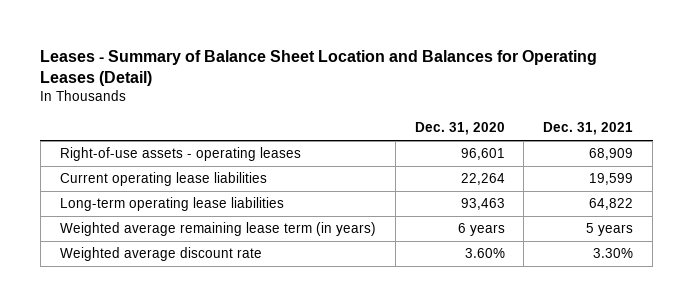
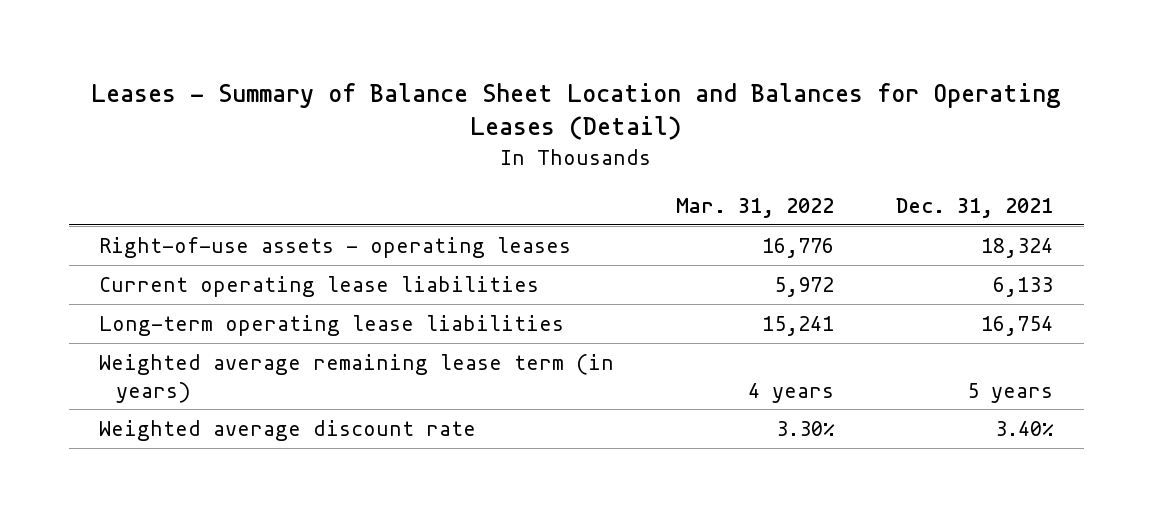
[414,122,505,136] Dec. 31, 2020 -> none
none -> [676,197,835,218] Mar. 31, 2022
[589,148,634,161] 68,909 -> [980,237,1053,258] 18,324
[589,173,634,186] 19,599 -> [992,276,1053,297] 6,133
[589,198,634,211] 64,822 -> [980,315,1053,336] 16,754
[593,248,634,259] 3.30% -> [994,420,1054,436] 3.40%

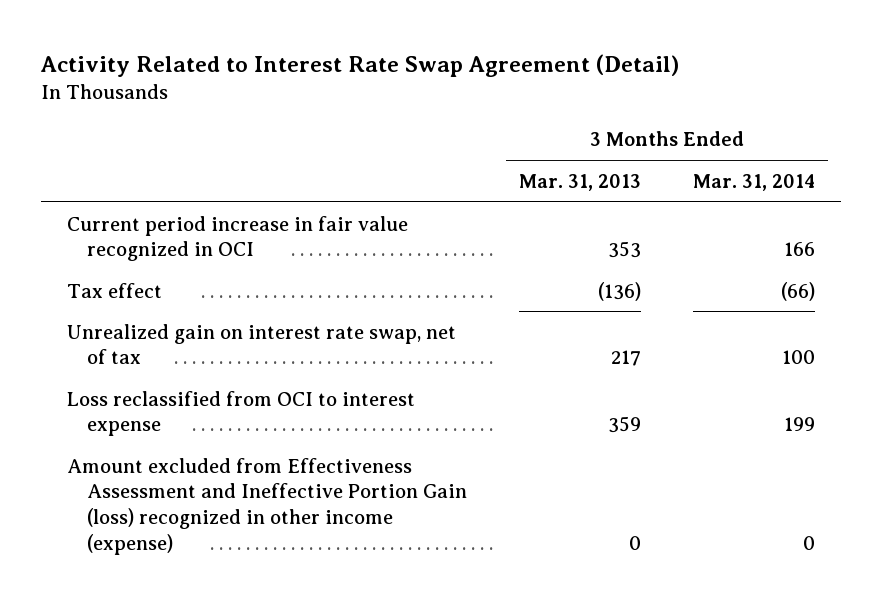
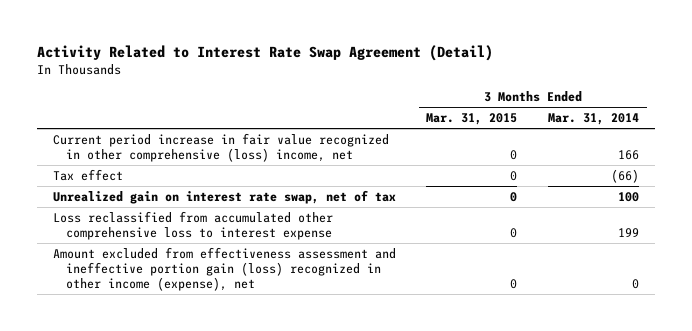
[519,173,642,191] Mar. 31, 2013 -> none
none -> [426,112,518,125] Mar. 31, 2015
[66,215,408,262] Current period increase in fair value recognized in OCI -> [52,132,389,162] Current period increase in fair value recognized in other comprehensive (loss) income, net
[66,390,415,437] Loss reclassified from OCI to interest expense -> [52,210,333,240] Loss reclassified from accumulated other comprehensive loss to interest expense
[66,457,468,556] Amount excluded from Effectiveness Assessment and Ineffective Portion Gain (loss) recognized in other income (expense) -> [52,246,396,291] Amount excluded from effectiveness assessment and ineffective portion gain (loss) recognized in other income (expense), net

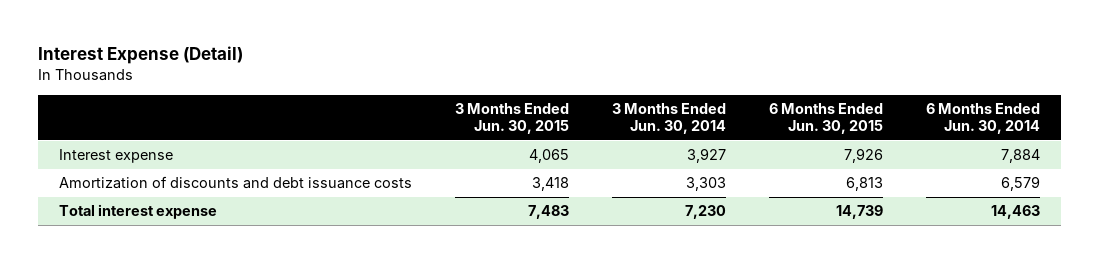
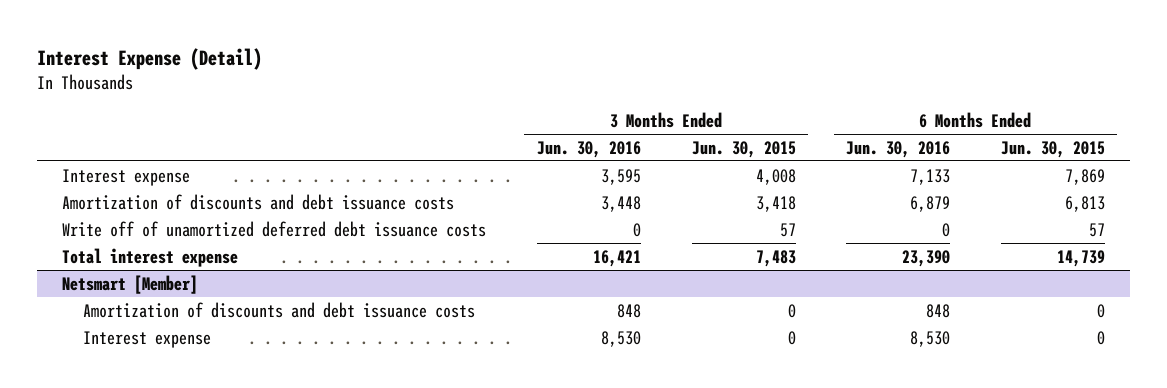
[611,103,726,135] 3 Months Ended Jun. 30, 2014 -> none
[925,103,1040,135] 6 Months Ended Jun. 30, 2014 -> none
none -> [537,140,642,158] Jun. 30, 2016
none -> [846,140,951,158] Jun. 30, 2016
[528,149,569,164] 4,065 -> [755,168,796,185] 4,008
[843,148,883,164] 7,926 -> [1064,168,1105,185] 7,869
none -> [62,220,487,237] Write off of unamortized deferred debt issuance costs
none -> [62,274,199,294] Netsmart [Member]
none -> [83,301,476,318] Amortization of discounts and debt issuance costs
none -> [83,330,212,348] Interest expense

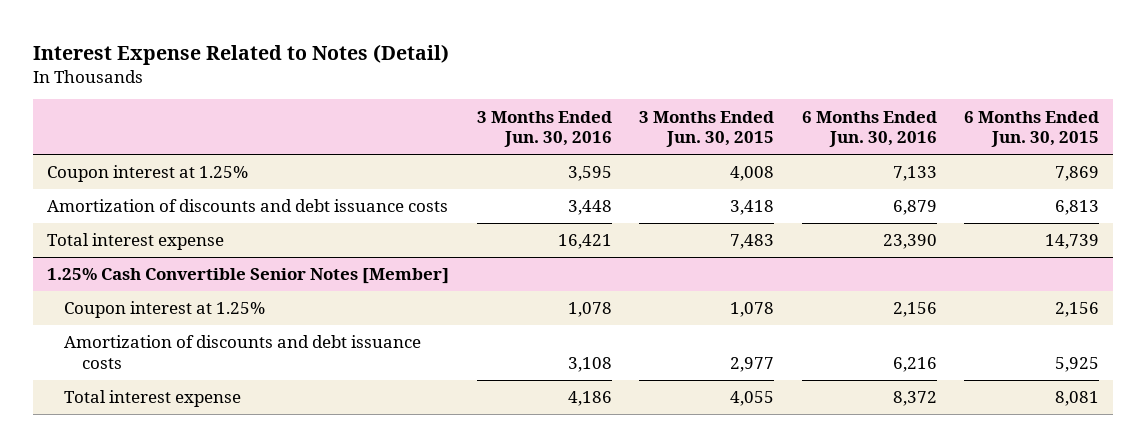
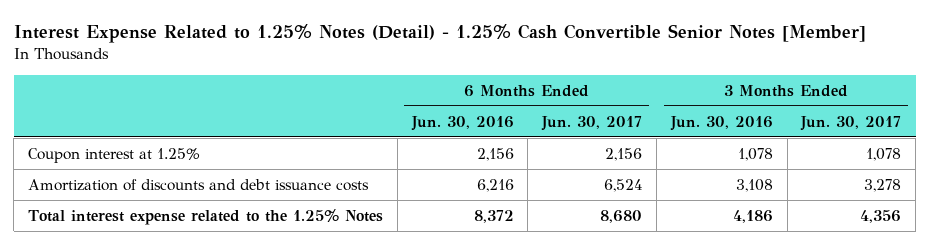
[33,43,450,65] Interest Expense Related to Notes (Detail) -> [13,23,866,44] Interest Expense Related to 1.25% Notes (Detail) - 1.25% Cash Convertible Senior Notes [Member]
[639,110,775,148] 3 Months Ended Jun. 30, 2015 -> none
[964,110,1100,148] 6 Months Ended Jun. 30, 2015 -> none
none -> [541,115,643,131] Jun. 30, 2017
none -> [800,115,902,131] Jun. 30, 2017
[47,165,249,183] Coupon interest at 1.25% -> none
[47,199,449,213] Amortization of discounts and debt issuance costs -> none
[47,233,225,251] Total interest expense -> none
[47,268,450,285] 1.25% Cash Convertible Senior Notes [Member] -> none
[64,390,242,408] Total interest expense -> [28,208,384,225] Total interest expense related to the 1.25% Notes

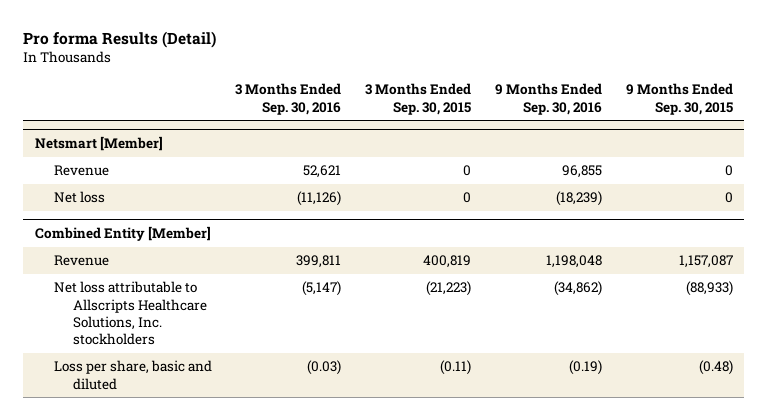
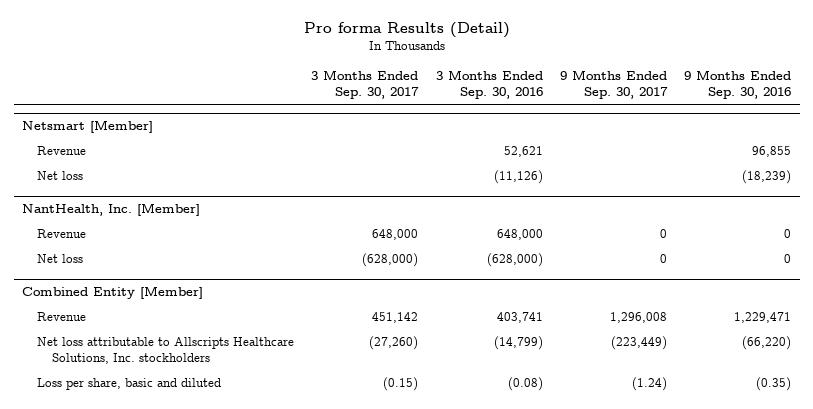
[365,83,472,115] 3 Months Ended Sep. 30, 2015 -> none
[625,83,733,115] 9 Months Ended Sep. 30, 2015 -> none
none -> [311,69,420,99] 3 Months Ended Sep. 30, 2017
none -> [559,69,668,99] 9 Months Ended Sep. 30, 2017
none -> [22,203,201,217] NantHealth, Inc. [Member]
none -> [37,228,87,238] Revenue
none -> [37,253,84,263] Net loss
[296,255,342,269] 399,811 -> [496,311,543,323] 403,741
[545,255,602,269] 1,198,048 -> [734,311,792,323] 1,229,471
[302,281,342,297] (5,147) -> [493,335,543,350] (14,799)
[553,281,602,297] (34,862) -> [742,335,792,350] (66,220)
[307,360,342,376] (0.03) -> [507,376,543,391] (0.08)
[568,360,602,376] (0.19) -> [756,376,792,391] (0.35)

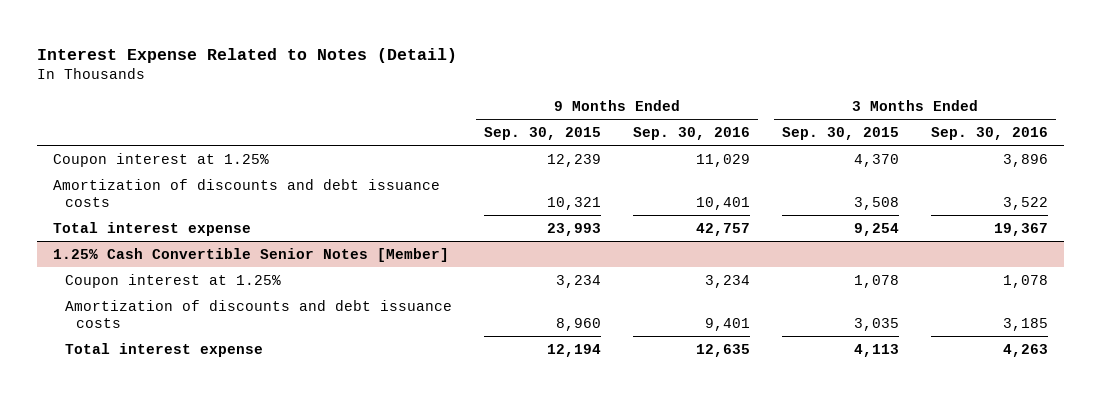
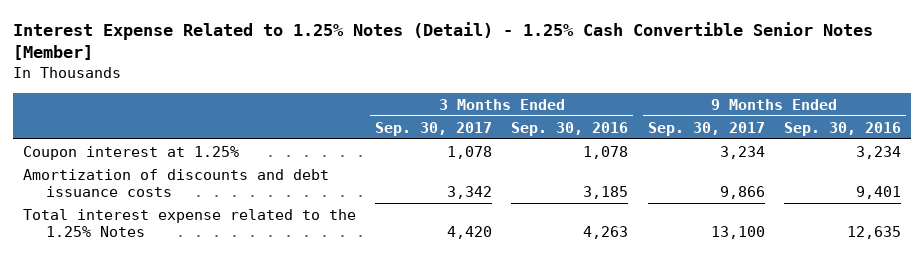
[37,47,458,63] Interest Expense Related to Notes (Detail) -> [12,21,873,61] Interest Expense Related to 1.25% Notes (Detail) - 1.25% Cash Convertible Senior Notes [Member]
[483,127,601,141] Sep. 30, 2015 -> none
[782,127,900,141] Sep. 30, 2015 -> none
none -> [374,121,492,136] Sep. 30, 2017
none -> [647,121,765,136] Sep. 30, 2017
[53,152,270,167] Coupon interest at 1.25% -> none
[53,178,441,208] Amortization of discounts and debt issuance costs -> none
[53,221,252,236] Total interest expense -> none
[53,247,450,262] 1.25% Cash Convertible Senior Notes [Member] -> none
[64,342,263,357] Total interest expense -> [22,208,356,238] Total interest expense related to the 1.25% Notes

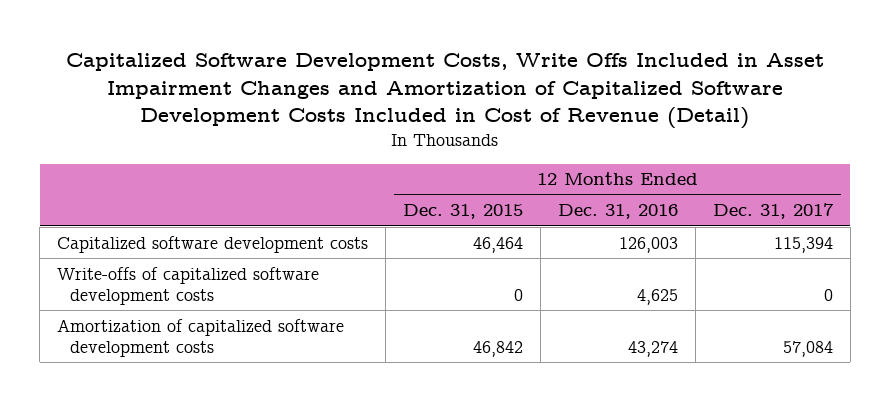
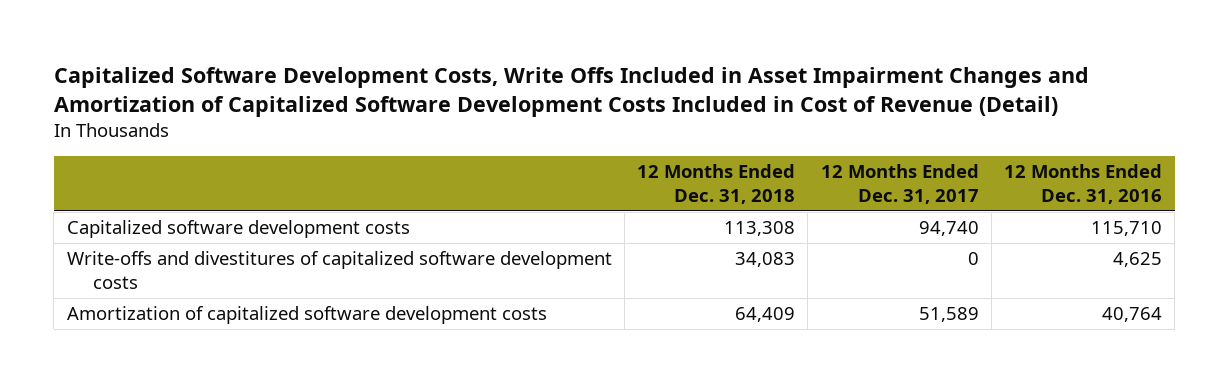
[402,204,523,220] Dec. 31, 2015 -> none
none -> [637,164,796,205] 12 Months Ended Dec. 31, 2018
[618,236,678,253] 126,003 -> [1091,221,1163,237] 115,710
[773,236,833,253] 115,394 -> [918,221,979,237] 94,740
[57,266,320,305] Write-offs of capitalized software development costs -> [66,251,612,290] Write-offs and divestitures of capitalized software development costs
[627,340,678,357] 43,274 -> [1102,307,1163,323] 40,764
[782,340,833,357] 57,084 -> [918,307,979,323] 51,589

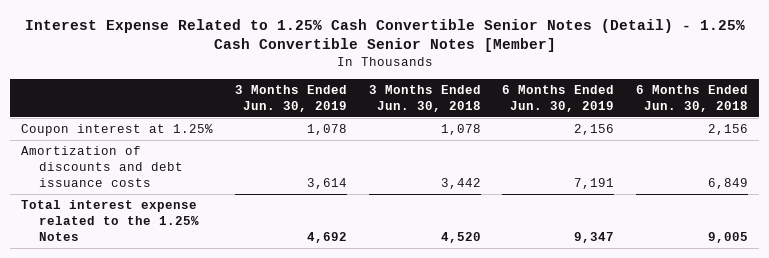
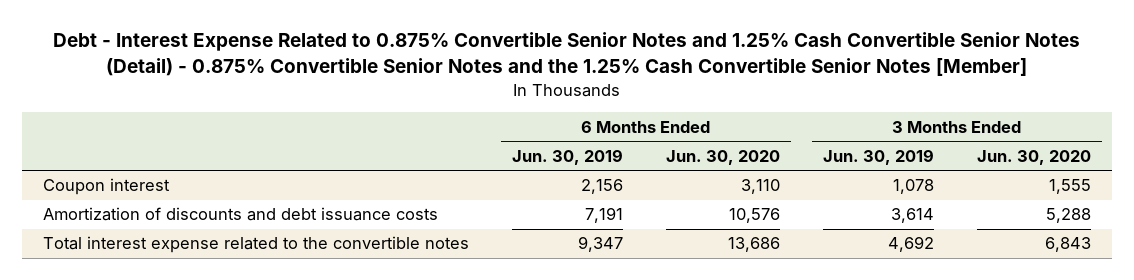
[24,18,745,53] Interest Expense Related to 1.25% Cash Convertible Senior Notes (Detail) - 1.25% Cash Convertible Senior Notes [Member] -> [52,32,1080,77] Debt - Interest Expense Related to 0.875% Convertible Senior Notes and 1.25% Cash Convertible Senior Notes (Detail) - 0.875% Convertible Senior Notes and the 1.25% Cash Convertible Senior Notes [Member]
[368,84,481,112] 3 Months Ended Jun. 30, 2018 -> none
[636,84,749,112] 6 Months Ended Jun. 30, 2018 -> none
none -> [665,149,780,165] Jun. 30, 2020
none -> [976,149,1091,165] Jun. 30, 2020
[21,123,214,136] Coupon interest at 1.25% -> [43,178,171,196] Coupon interest
[21,199,200,241] Total interest expense related to the 1.25% Notes -> [43,236,470,254] Total interest expense related to the convertible notes

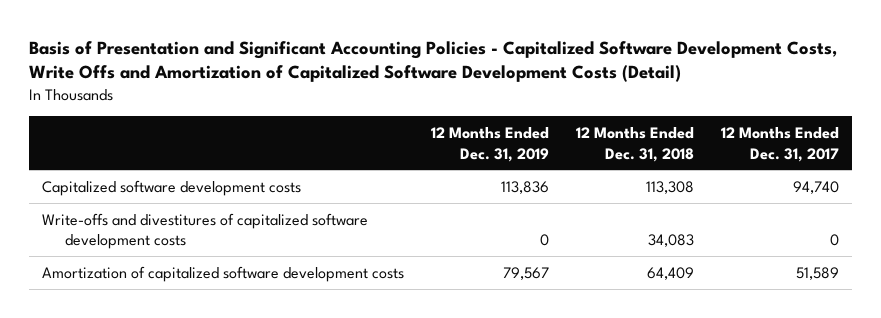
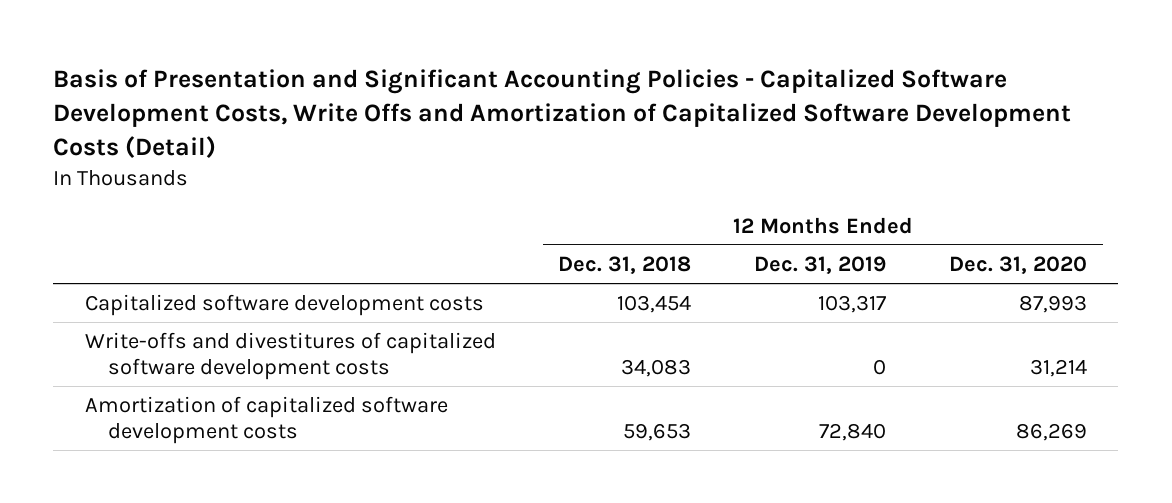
[720,126,839,162] 12 Months Ended Dec. 31, 2017 -> none
none -> [948,256,1087,275] Dec. 31, 2020
[500,180,549,194] 113,836 -> [818,295,887,314] 103,317
[645,180,694,194] 113,308 -> [617,295,692,314] 103,454
[502,266,549,280] 79,567 -> [819,422,887,441] 72,840
[646,266,694,280] 64,409 -> [623,422,692,441] 59,653

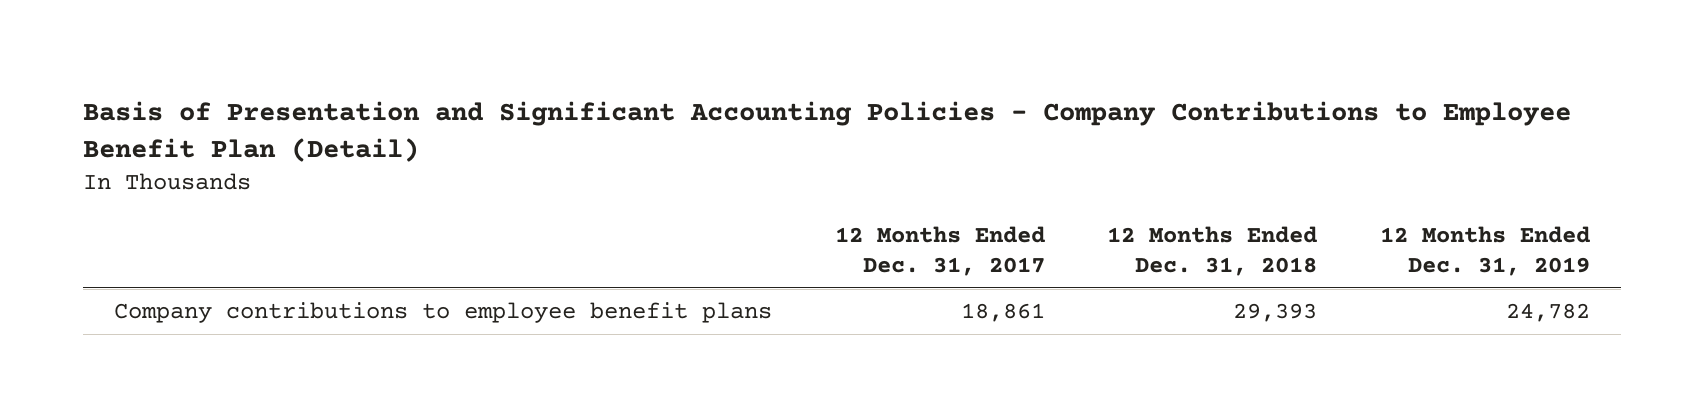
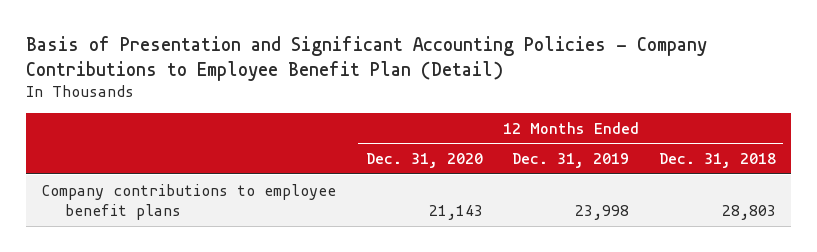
[834,226,1045,277] 12 Months Ended Dec. 31, 2017 -> none
none -> [365,153,483,169] Dec. 31, 2020
[1233,303,1318,323] 29,393 -> [721,205,776,221] 28,803
[1506,303,1591,323] 24,782 -> [575,205,630,221] 23,998

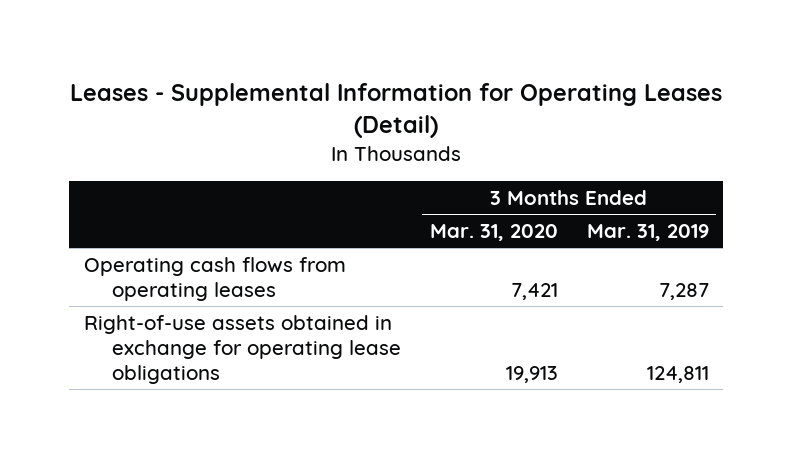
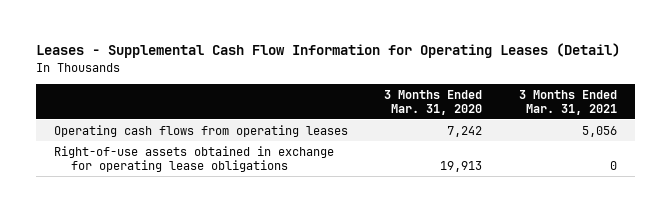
[70,83,723,139] Leases - Supplemental Information for Operating Leases (Detail) -> [36,43,621,59] Leases - Supplemental Cash Flow Information for Operating Leases (Detail)
[586,223,709,241] Mar. 31, 2019 -> none
none -> [518,89,617,116] 3 Months Ended Mar. 31, 2021
[510,282,558,300] 7,421 -> [447,125,483,137] 7,242

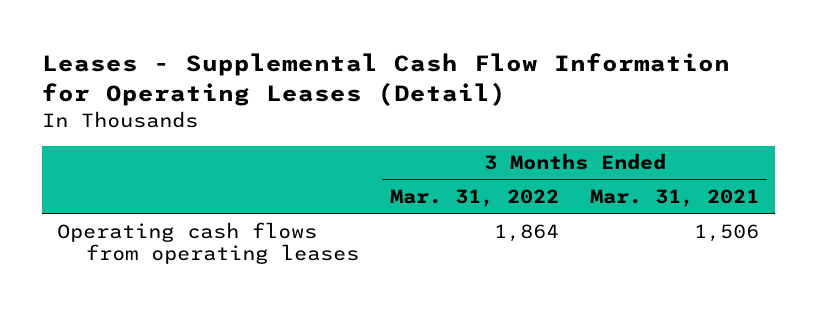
[384,89,483,116] 3 Months Ended Mar. 31, 2020 -> none
none -> [389,188,559,207] Mar. 31, 2022
[54,145,335,173] Right-of-use assets obtained in exchange for operating lease obligations -> none
[581,125,617,137] 5,056 -> [694,223,760,242] 1,506

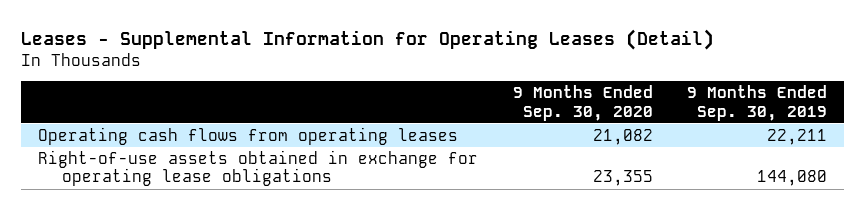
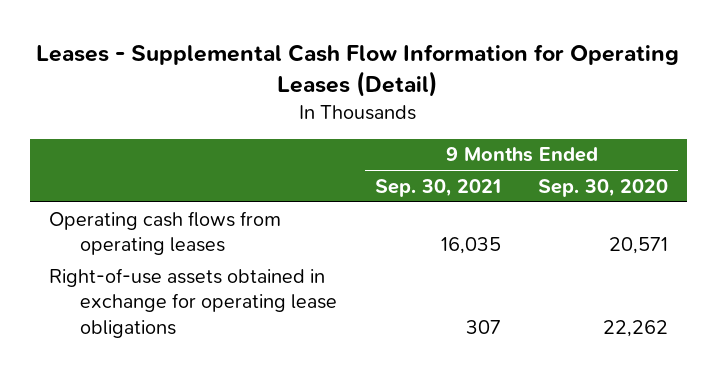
[20,28,714,50] Leases - Supplemental Information for Operating Leases (Detail) -> [36,43,680,97] Leases - Supplemental Cash Flow Information for Operating Leases (Detail)
[686,85,827,121] 9 Months Ended Sep. 30, 2019 -> none
none -> [374,178,501,197] Sep. 30, 2021
[592,129,653,146] 21,082 -> [609,237,669,255] 20,571
[592,170,653,187] 23,355 -> [603,319,669,337] 22,262

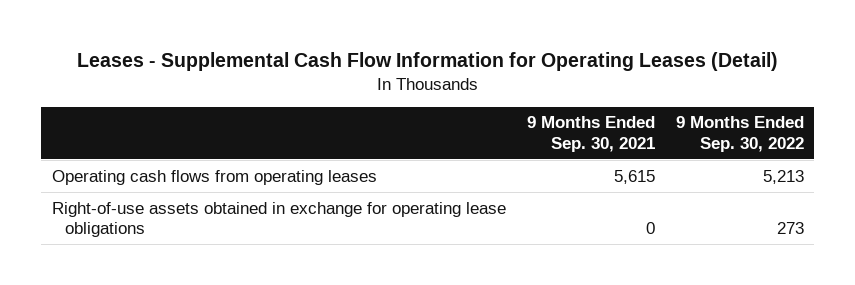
[538,178,669,197] Sep. 30, 2020 -> none
none -> [675,116,804,152] 9 Months Ended Sep. 30, 2022
[440,237,501,255] 16,035 -> [613,169,655,184] 5,615
[465,319,501,334] 307 -> [645,222,655,235] 0

